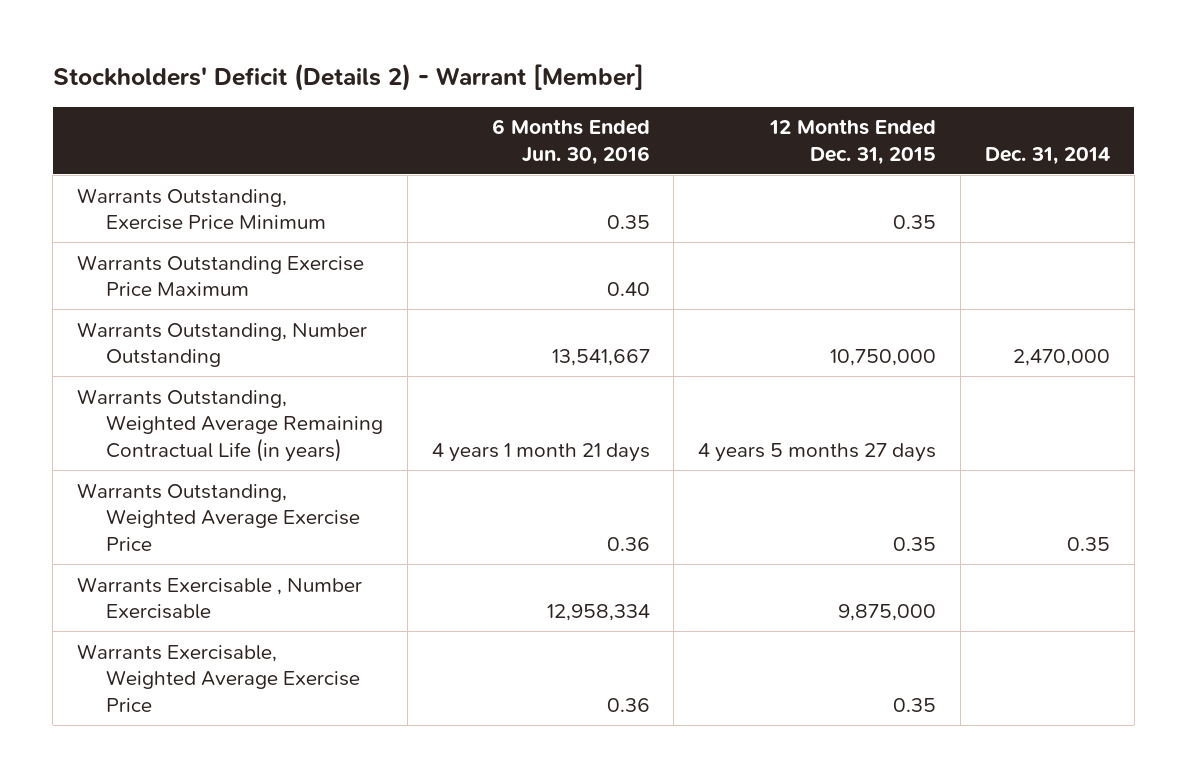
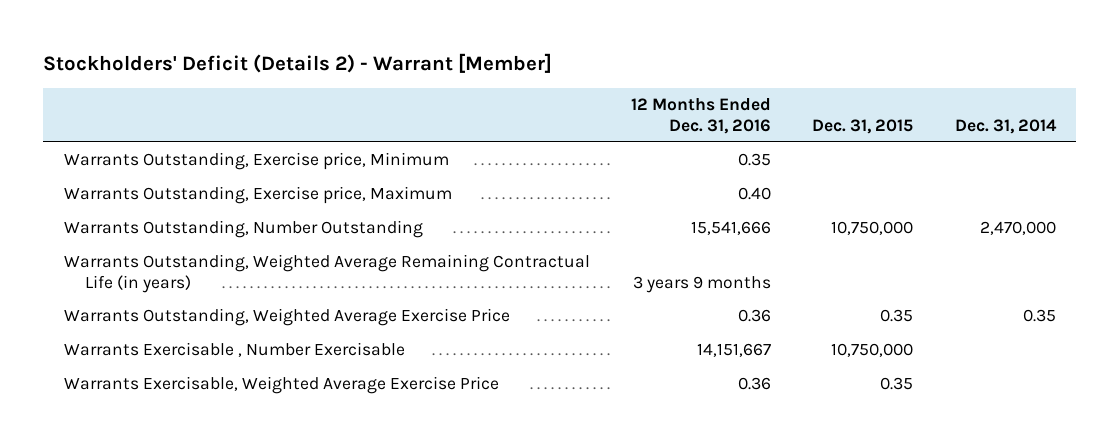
[491,119,650,165] 6 Months Ended Jun. 30, 2016 -> none
[769,119,937,165] 12 Months Ended Dec. 31, 2015 -> none
none -> [630,98,771,134] 12 Months Ended Dec. 31, 2016
none -> [812,118,914,134] Dec. 31, 2015
[76,187,326,231] Warrants Outstanding, Exercise Price Minimum -> [63,152,449,171] Warrants Outstanding, Exercise price, Minimum
[76,254,364,297] Warrants Outstanding Exercise Price Maximum -> [63,186,452,205] Warrants Outstanding, Exercise price, Maximum

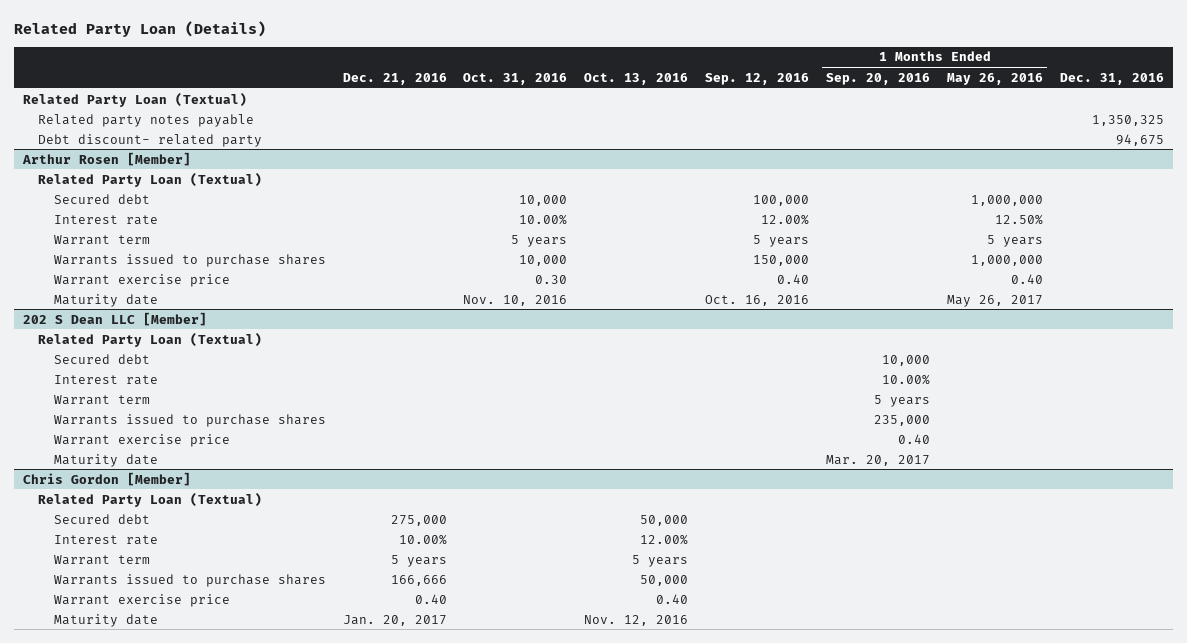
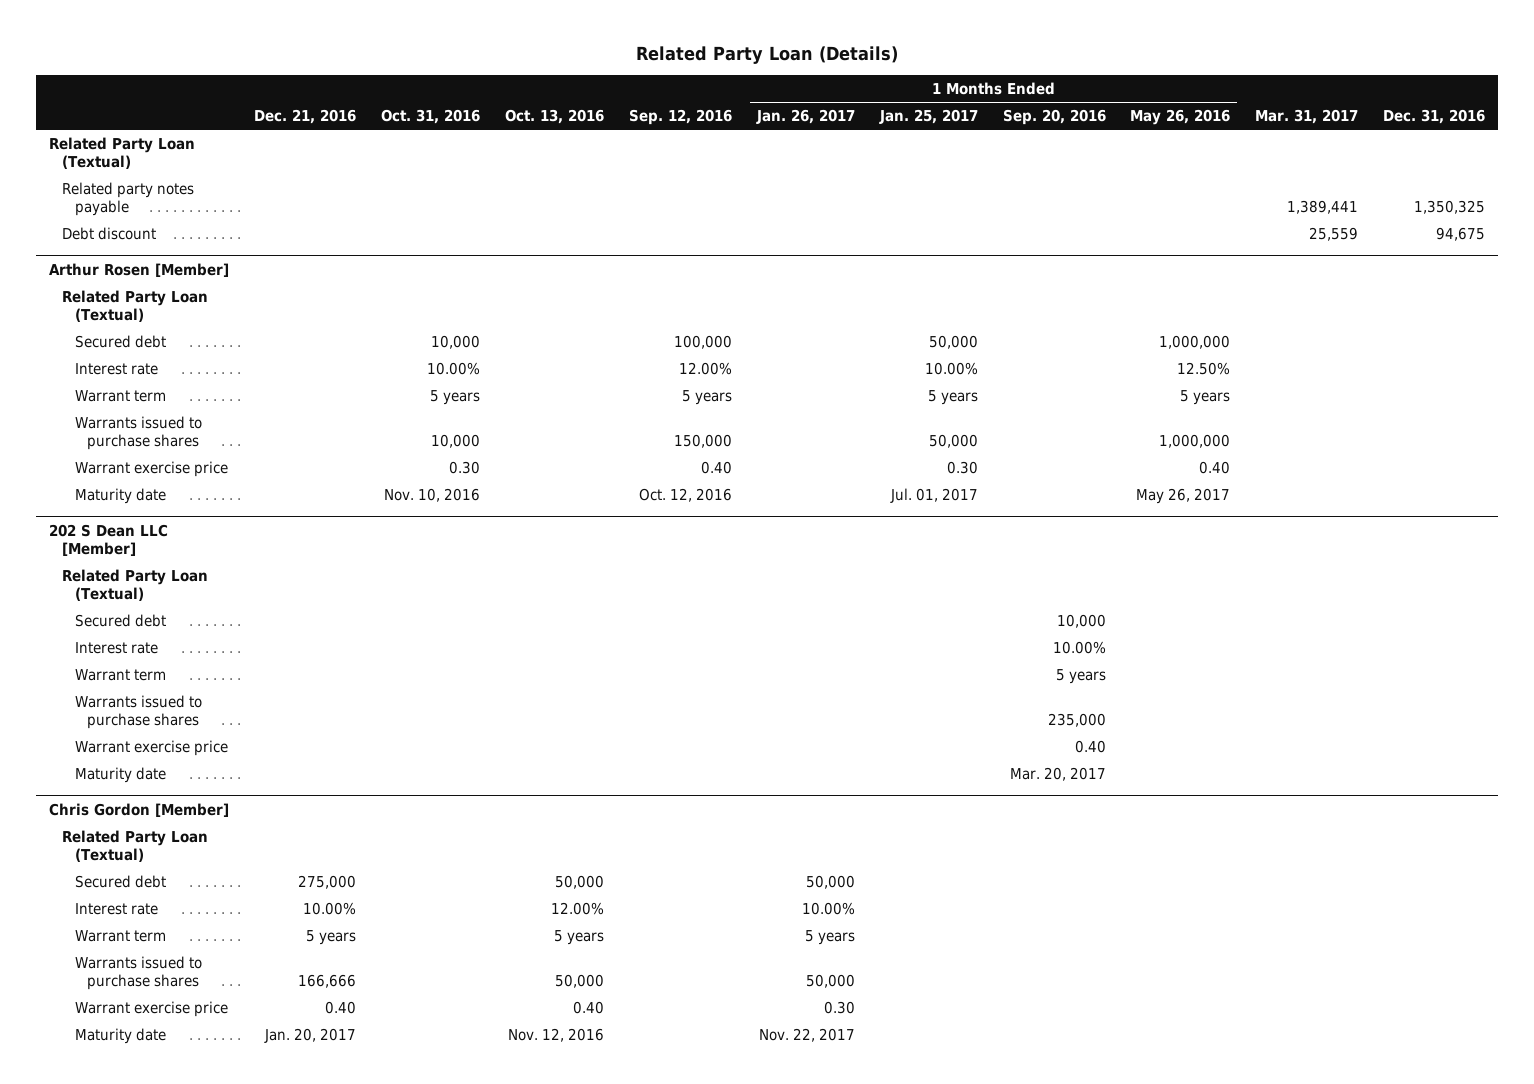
none -> [755,109,855,125] Jan. 26, 2017
none -> [878,109,978,125] Jan. 25, 2017
none -> [1255,109,1359,125] Mar. 31, 2017
[38,133,263,147] Debt discount- related party -> [61,227,156,241] Debt discount
[705,294,810,306] Oct. 16, 2016 -> [638,488,732,503] Oct. 12, 2016

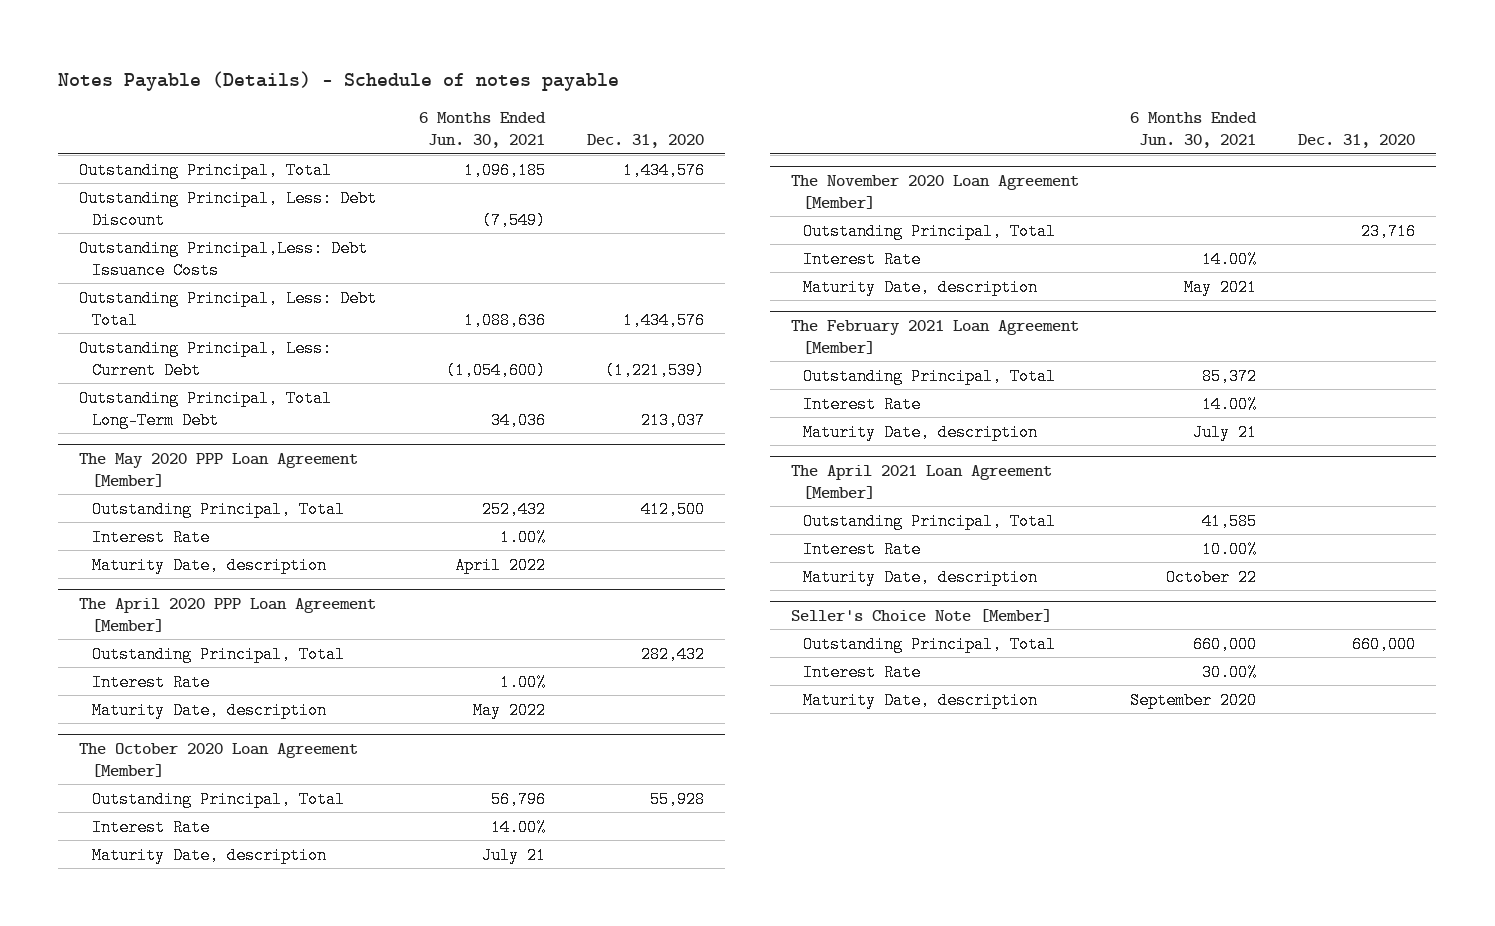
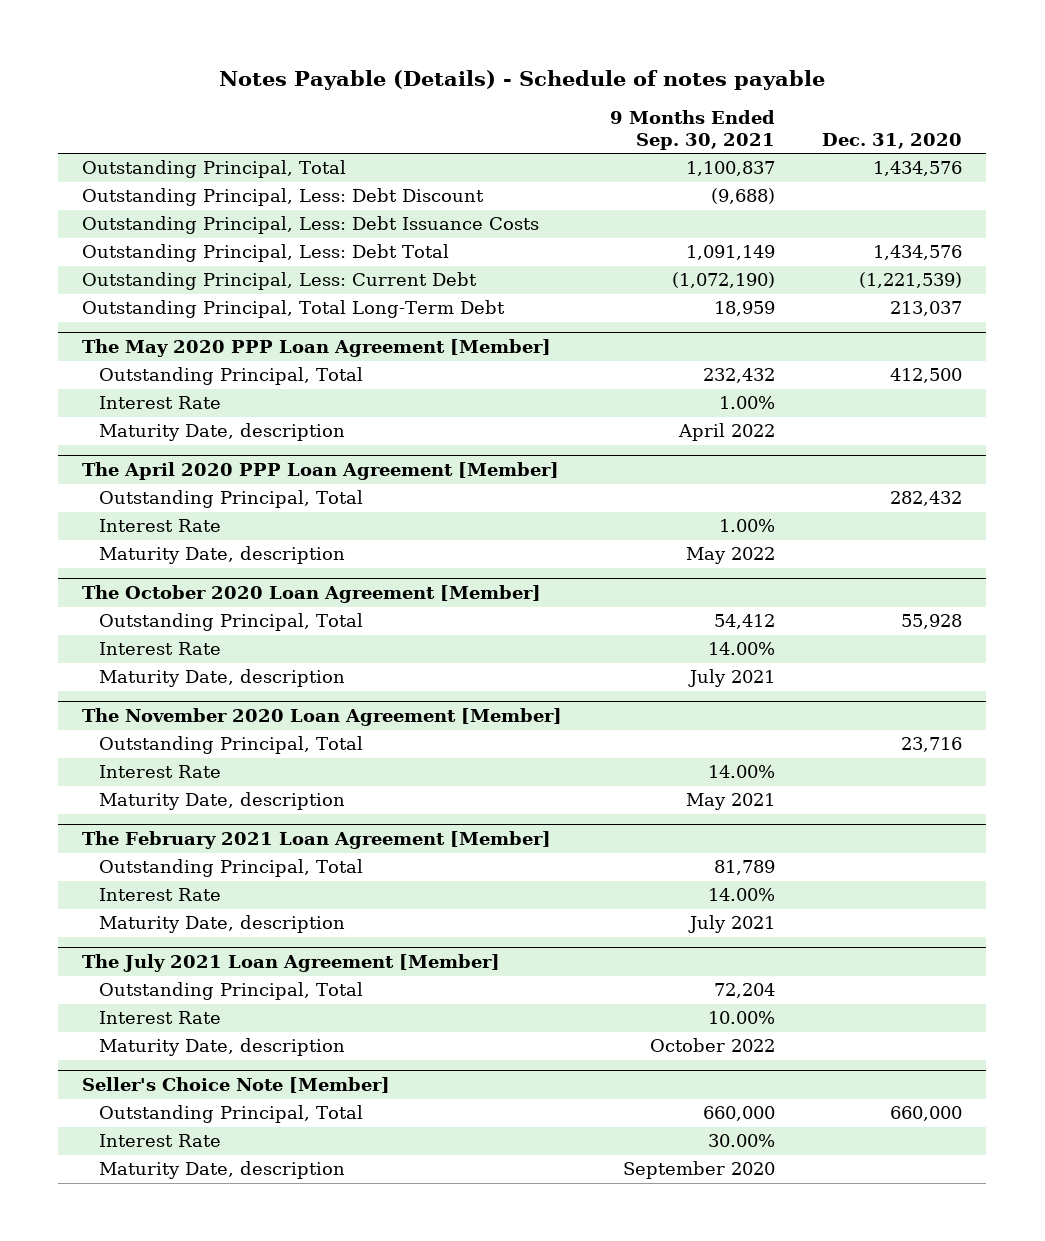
[418,112,546,149] 6 Months Ended Jun. 30, 2021 -> none
none -> [609,110,775,150] 9 Months Ended Sep. 30, 2021
[79,239,369,279] Outstanding Principal,Less: Debt Issuance Costs -> [82,216,540,235] Outstanding Principal, Less: Debt Issuance Costs
[790,464,1052,499] The April 2021 Loan Agreement [Member] -> none
[803,512,1057,530] Outstanding Principal, Total -> none
[803,540,922,558] Interest Rate -> none
[803,568,1039,586] Maturity Date, description -> none
none -> [82,954,501,973] The July 2021 Loan Agreement [Member]
none -> [98,982,363,1001] Outstanding Principal, Total
none -> [98,1011,221,1025] Interest Rate
none -> [98,1038,345,1057] Maturity Date, description

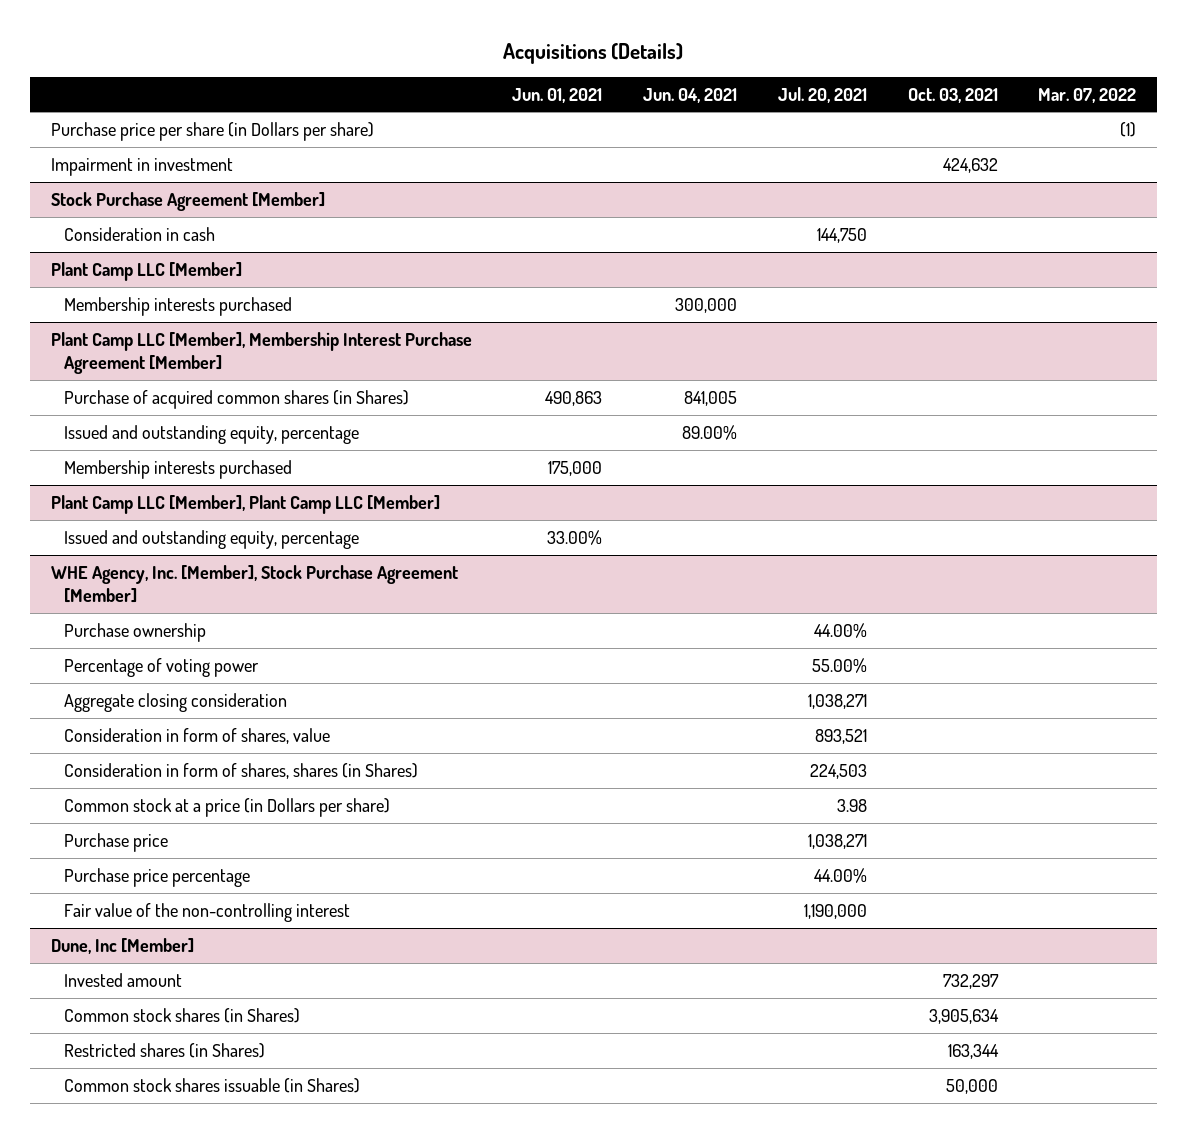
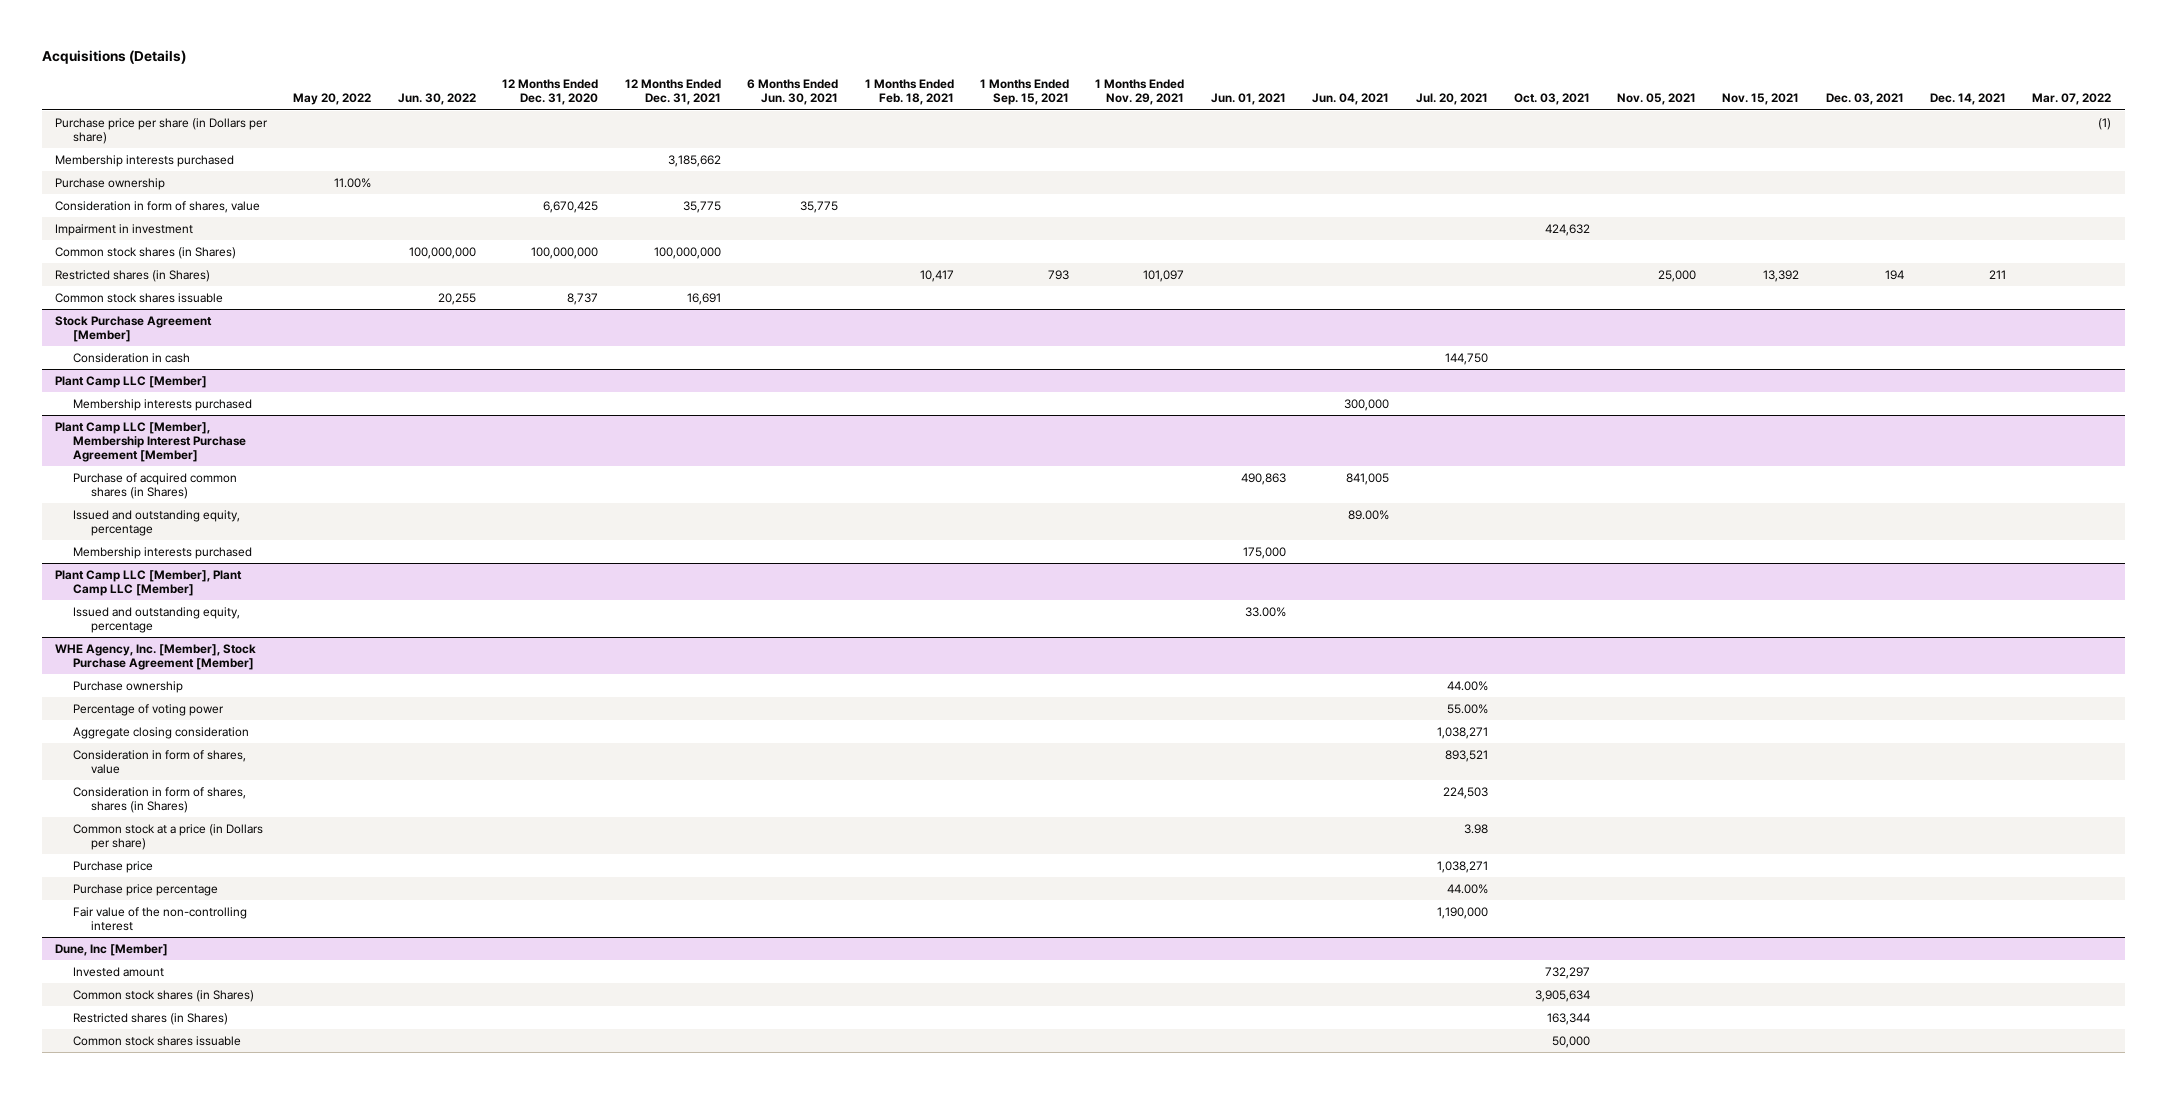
none -> [293,93,372,106] May 20, 2022
none -> [397,93,476,106] Jun. 30, 2022
none -> [502,79,599,106] 12 Months Ended Dec. 31, 2020
none -> [624,79,721,106] 12 Months Ended Dec. 31, 2021
none -> [747,79,839,106] 6 Months Ended Jun. 30, 2021
none -> [864,79,954,106] 1 Months Ended Feb. 18, 2021
none -> [980,79,1070,106] 1 Months Ended Sep. 15, 2021
none -> [1095,79,1185,106] 1 Months Ended Nov. 29, 2021
none -> [1616,93,1696,106] Nov. 05, 2021
none -> [1722,93,1800,106] Nov. 15, 2021
none -> [1825,93,1904,106] Dec. 03, 2021
none -> [1929,93,2006,106] Dec. 14, 2021
none -> [55,154,235,167] Membership interests purchased
none -> [55,177,166,190] Purchase ownership
none -> [55,200,261,213] Consideration in form of shares, value
none -> [55,246,237,259] Common stock shares (in Shares)
none -> [55,269,211,282] Restricted shares (in Shares)
none -> [55,292,224,303] Common stock shares issuable
[63,1077,360,1093] Common stock shares issuable (in Shares) -> [73,1035,242,1046] Common stock shares issuable

